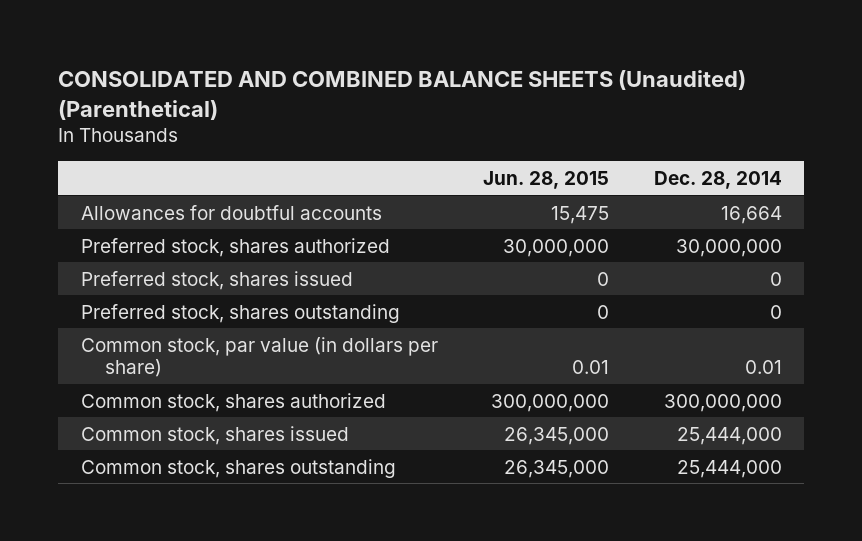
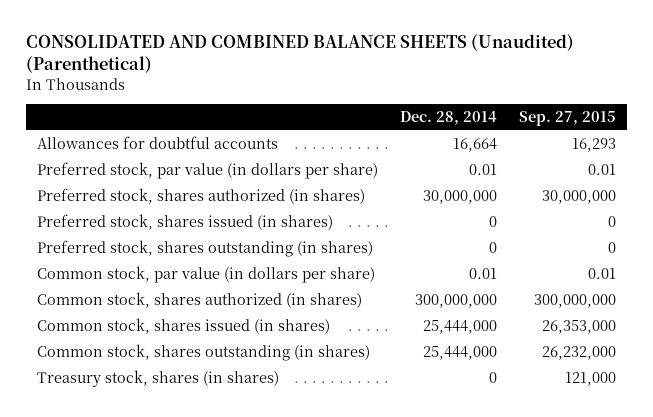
[482,170,609,189] Jun. 28, 2015 -> none
none -> [519,111,617,127] Sep. 27, 2015
none -> [36,162,378,180] Preferred stock, par value (in dollars per share)
[80,237,390,257] Preferred stock, shares authorized -> [36,188,365,205] Preferred stock, shares authorized (in shares)
[80,270,353,290] Preferred stock, shares issued -> [36,214,333,231] Preferred stock, shares issued (in shares)
[80,303,400,323] Preferred stock, shares outstanding -> [36,240,373,258] Preferred stock, shares outstanding (in shares)
[80,392,386,412] Common stock, shares authorized -> [36,292,362,309] Common stock, shares authorized (in shares)
[80,425,349,445] Common stock, shares issued -> [36,318,330,335] Common stock, shares issued (in shares)
[80,458,396,478] Common stock, shares outstanding -> [36,344,370,362] Common stock, shares outstanding (in shares)
none -> [36,370,279,388] Treasury stock, shares (in shares)

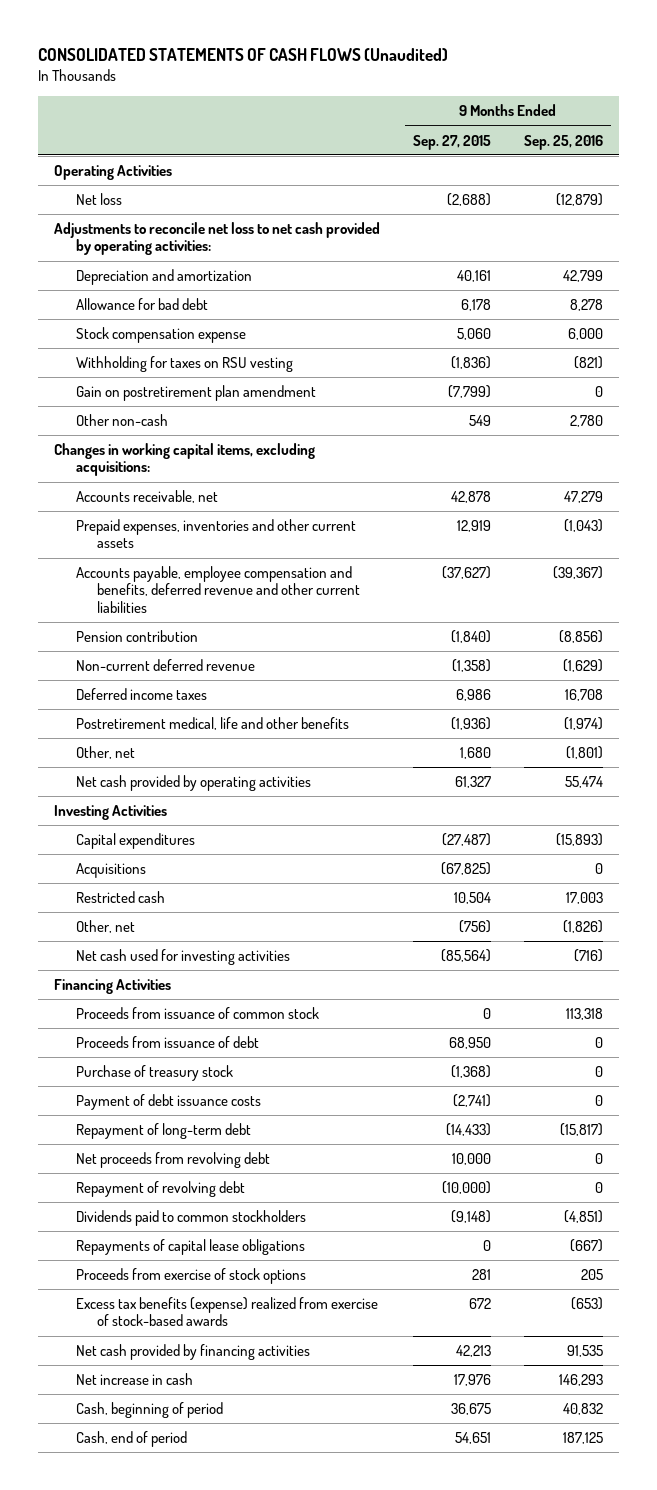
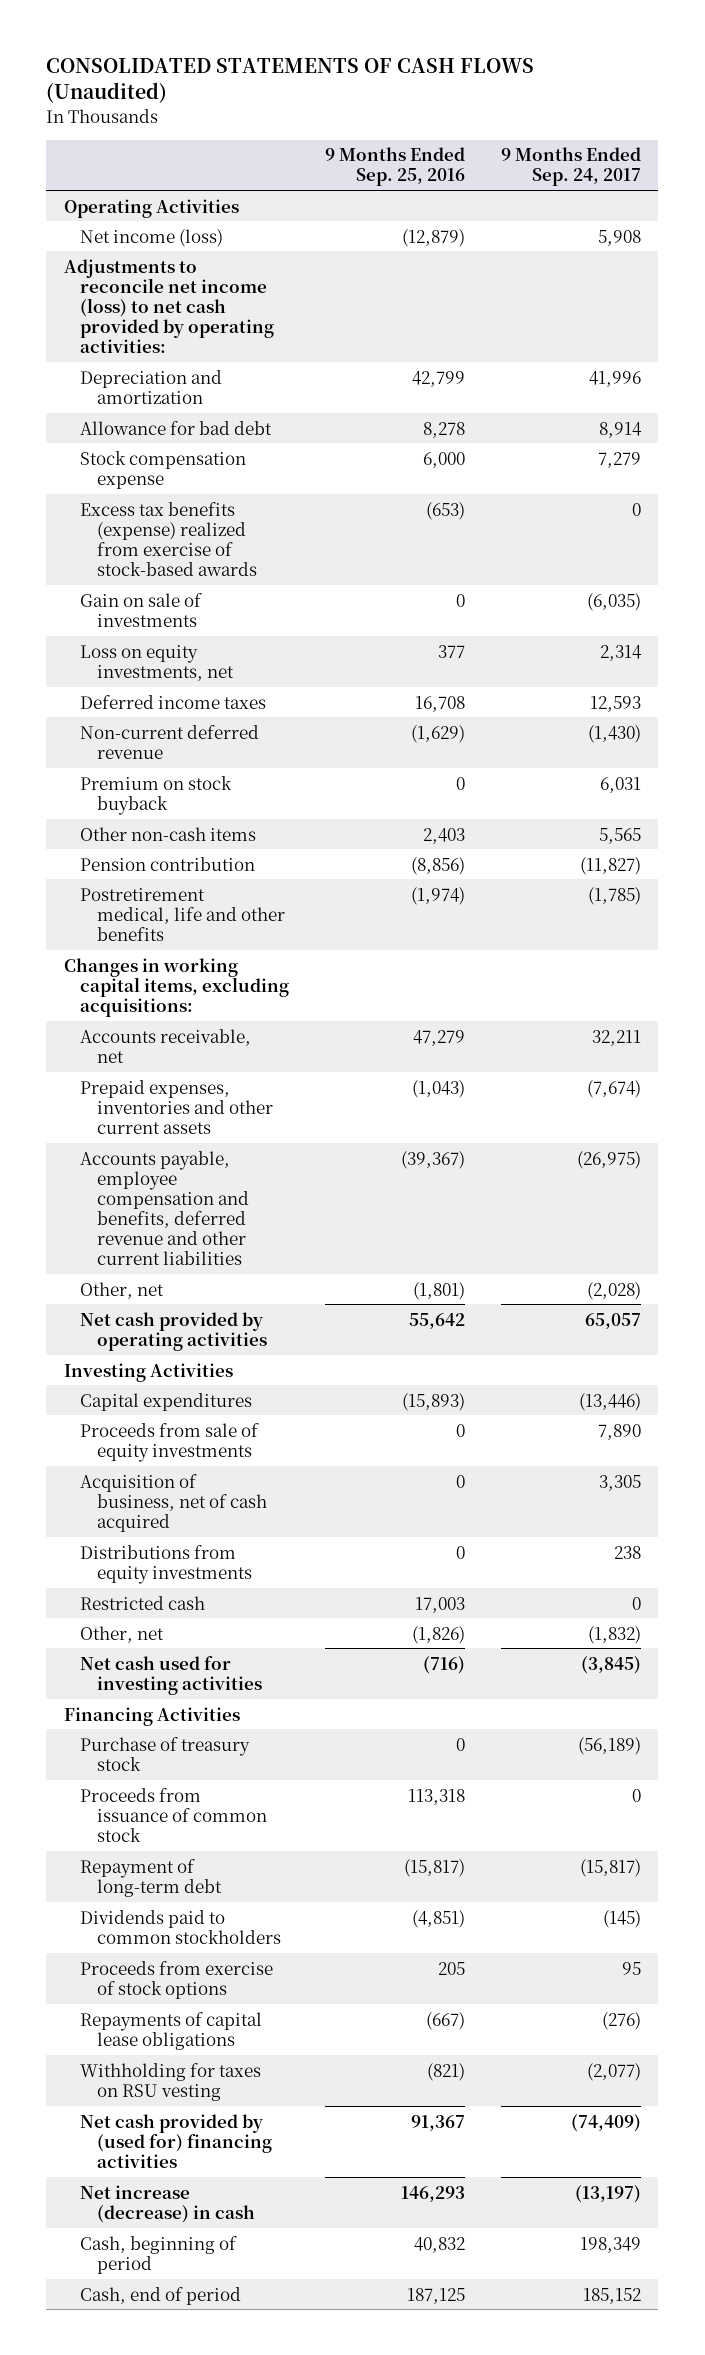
[413,134,492,150] Sep. 27, 2015 -> none
none -> [500,147,641,187] 9 Months Ended Sep. 24, 2017
[75,193,122,206] Net loss -> [80,228,224,247] Net income (loss)
[54,222,381,256] Adjustments to reconcile net loss to net cash provided by operating activities: -> [63,258,275,353] Adjustments to reconcile net income (loss) to net cash provided by operating activities:
[75,385,316,402] Gain on postretirement plan amendment -> none
[75,1297,378,1327] Excess tax benefits (expense) realized from exercise of stock-based awards -> [80,501,257,576] Excess tax benefits (expense) realized from exercise of stock-based awards
none -> [80,592,203,627] Gain on sale of investments
none -> [80,644,234,681] Loss on equity investments, net
[75,688,207,701] Deferred income taxes -> [80,694,267,709] Deferred income taxes
[75,659,255,672] Non-current deferred revenue -> [80,724,260,759] Non-current deferred revenue
none -> [80,775,233,815] Premium on stock buyback
[75,414,168,427] Other non-cash -> [80,826,257,841] Other non-cash items
[569,415,603,428] 2,780 -> [422,827,465,844] 2,403
[75,630,198,643] Pension contribution -> [80,856,256,871] Pension contribution
[75,717,349,731] Postretirement medical, life and other benefits -> [80,887,285,941] Postretirement medical, life and other benefits
[564,776,603,789] 55,474 -> [408,1312,465,1329] 55,642
[75,863,146,879] Acquisitions -> none
none -> [80,1422,260,1462] Proceeds from sale of equity investments
none -> [80,1473,267,1532] Acquisition of business, net of cash acquired
none -> [80,1544,252,1584] Distributions from equity investments
[75,1036,259,1049] Proceeds from issuance of debt -> none
[75,1094,261,1111] Payment of debt issuance costs -> none
[75,1007,319,1020] Proceeds from issuance of common stock -> [80,1787,267,1842] Proceeds from issuance of common stock
[75,1152,270,1169] Net proceeds from revolving debt -> none
[75,1181,245,1198] Repayment of revolving debt -> none
[75,1239,305,1256] Repayments of capital lease obligations -> [80,2011,263,2050] Repayments of capital lease obligations
[75,356,293,373] Withholding for taxes on RSU vesting -> [80,2062,262,2101] Withholding for taxes on RSU vesting
[75,1344,310,1361] Net cash provided by financing activities -> [80,2113,272,2168] Net cash provided by (used for) financing activities
[566,1345,603,1358] 91,535 -> [410,2114,465,2131] 91,367
[75,1373,193,1386] Net increase in cash -> [80,2184,255,2223] Net increase (decrease) in cash

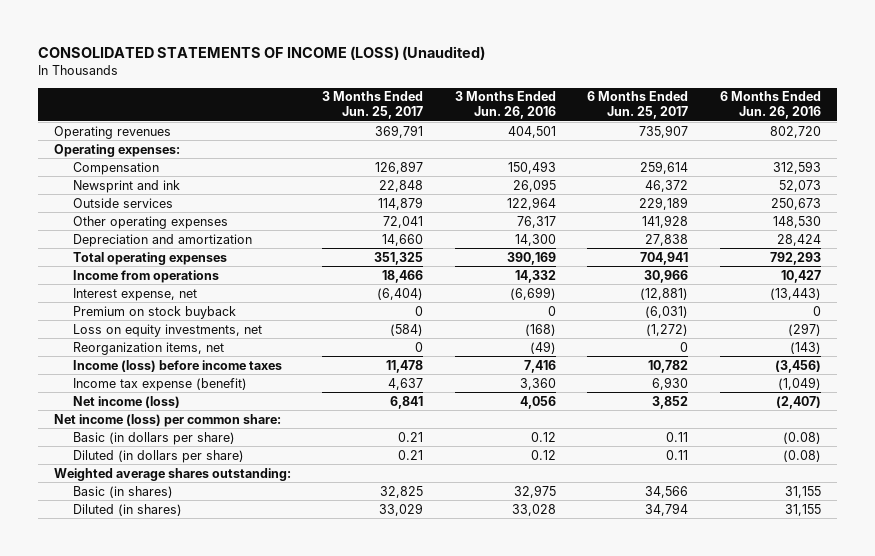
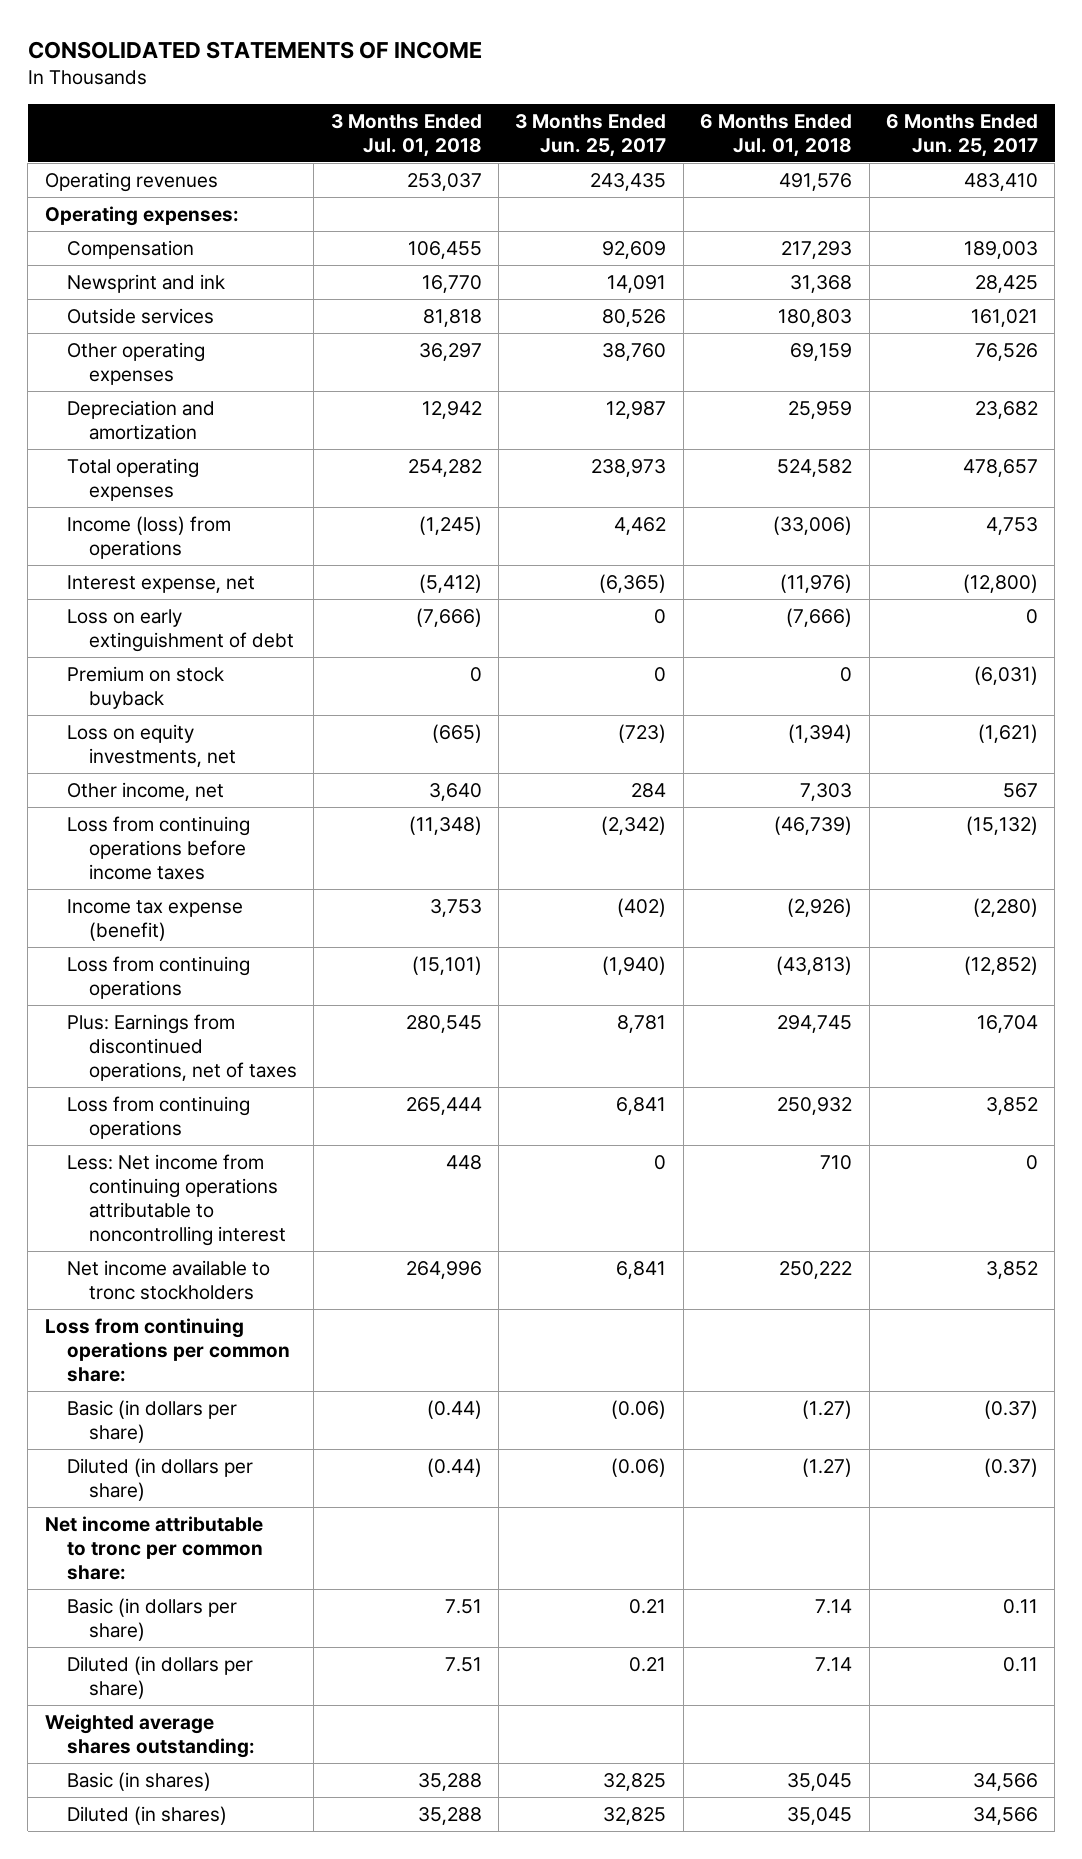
[38,45,486,60] CONSOLIDATED STATEMENTS OF INCOME (LOSS) (Unaudited) -> [27,40,482,59] CONSOLIDATED STATEMENTS OF INCOME
[454,91,556,120] 3 Months Ended Jun. 26, 2016 -> none
[719,91,821,120] 6 Months Ended Jun. 26, 2016 -> none
none -> [330,113,482,157] 3 Months Ended Jul. 01, 2018
none -> [700,113,853,157] 6 Months Ended Jul. 01, 2018
[375,124,424,138] 369,791 -> [590,172,667,191] 243,435
[639,124,689,138] 735,907 -> [963,172,1038,191] 483,410
[375,160,424,174] 126,897 -> [602,240,667,259] 92,609
[640,160,689,174] 259,614 -> [963,240,1038,259] 189,003
[379,179,424,192] 22,848 -> [607,274,667,293] 14,091
[645,179,689,192] 46,372 -> [974,274,1038,293] 28,425
[378,196,424,210] 114,879 -> [602,308,667,327] 80,526
[639,196,689,210] 229,189 -> [970,308,1038,327] 161,021
[383,215,424,228] 72,041 -> [602,342,667,361] 38,760
[642,214,689,228] 141,928 -> [974,342,1038,361] 76,526
[382,233,424,246] 14,660 -> [606,400,667,419] 12,987
[645,233,689,246] 27,838 -> [974,400,1038,419] 23,682
[374,251,424,265] 351,325 -> [591,458,667,477] 238,973
[640,251,689,265] 704,941 -> [962,458,1038,477] 478,657
[73,269,220,283] Income from operations -> [66,515,231,559] Income (loss) from operations
[382,269,424,283] 18,466 -> [614,516,667,535] 4,462
[644,269,689,283] 30,966 -> [985,516,1038,535] 4,753
[377,287,424,300] (6,404) -> [599,573,667,593] (6,365)
[640,287,689,300] (12,881) -> [962,573,1038,593] (12,800)
none -> [66,608,294,652] Loss on early extinguishment of debt
[73,341,225,355] Reorganization items, net -> none
[390,323,424,336] (584) -> [618,723,667,743] (723)
[646,323,689,336] (1,272) -> [977,723,1038,743] (1,621)
none -> [66,781,224,801] Other income, net
[73,359,283,372] Income (loss) before income taxes -> [66,815,250,880] Loss from continuing operations before income taxes
[386,359,424,373] 11,478 -> [601,815,667,835] (2,342)
[648,359,689,373] 10,782 -> [965,815,1038,835] (15,132)
[388,377,424,390] 4,637 -> [617,897,667,917] (402)
[652,376,689,390] 6,930 -> [972,897,1038,917] (2,280)
none -> [66,955,250,999] Loss from continuing operations
none -> [66,1013,297,1081] Plus: Earnings from discontinued operations, net of taxes
none -> [66,1095,250,1139] Loss from continuing operations
none -> [66,1153,286,1246] Less: Net income from continuing operations attributable to noncontrolling interest
[73,395,181,408] Net income (loss) -> [66,1259,270,1300] Net income available to tronc stockholders
none -> [44,1317,290,1382] Loss from continuing operations per common share:
none -> [66,1399,237,1443] Basic (in dollars per share)
none -> [66,1457,253,1501] Diluted (in dollars per share)
[53,413,281,427] Net income (loss) per common share: -> [44,1515,263,1580] Net income attributable to tronc per common share:
[379,502,424,516] 33,029 -> [603,1806,667,1825] 32,825
[645,502,689,516] 34,794 -> [972,1806,1038,1825] 34,566

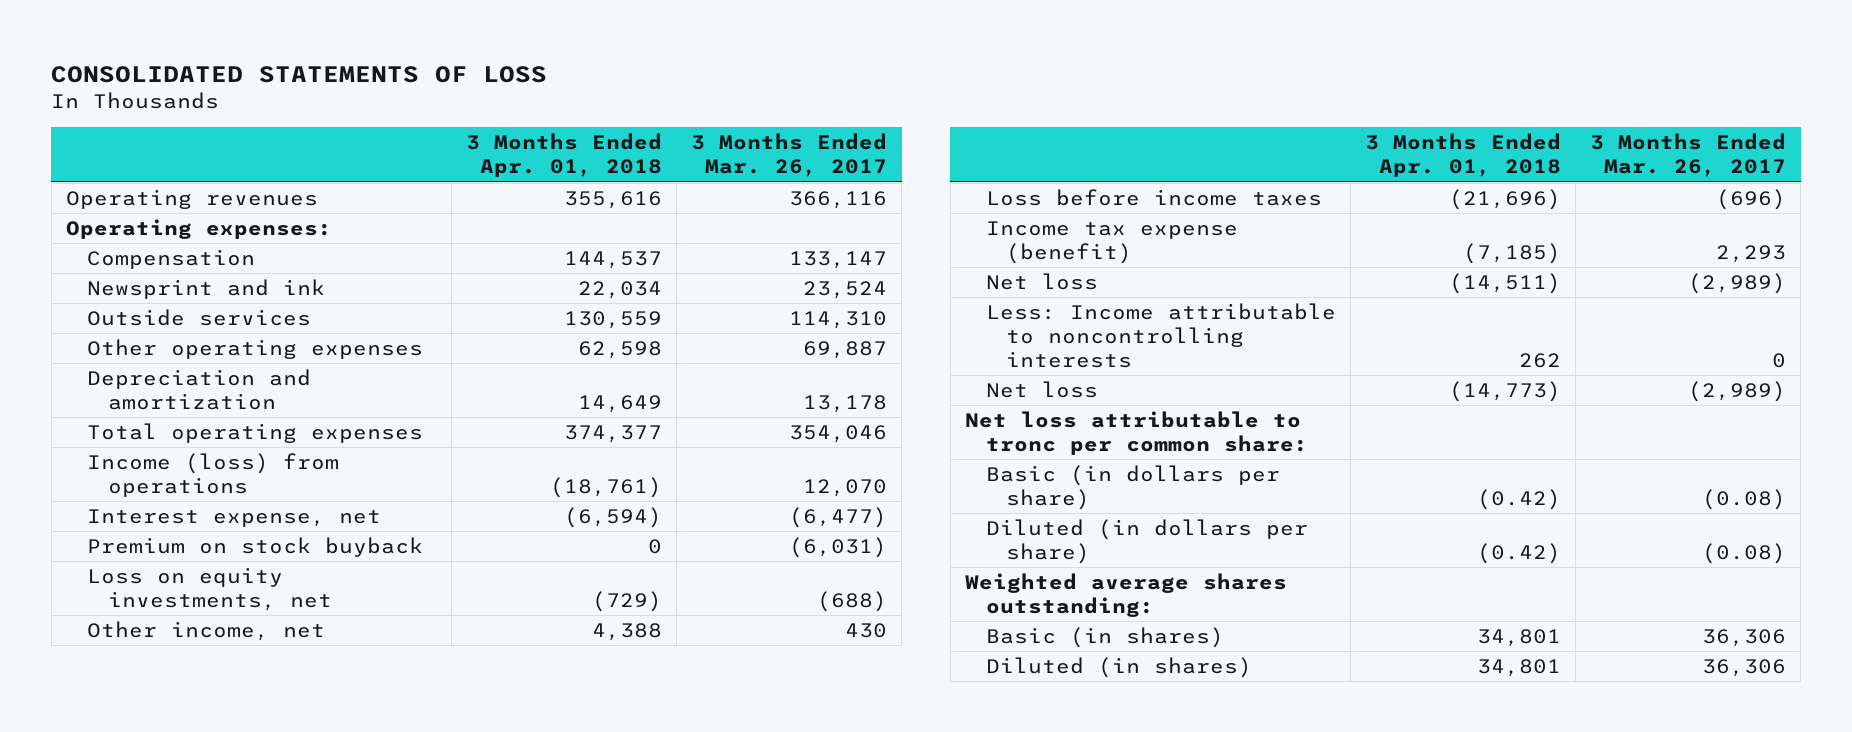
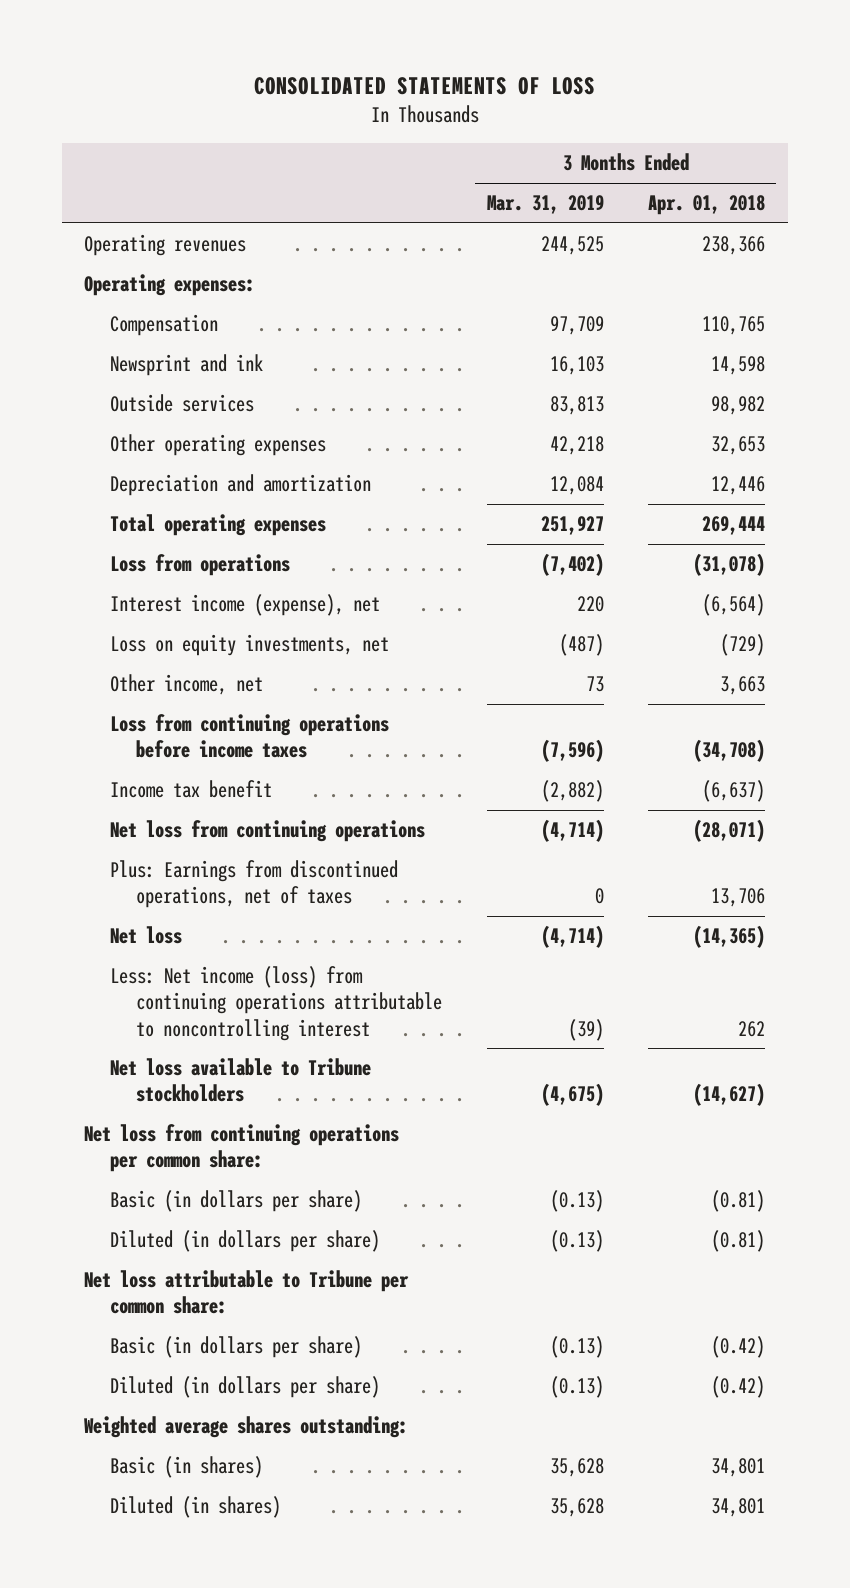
[691,133,888,178] 3 Months Ended Mar. 26, 2017 -> none
none -> [486,195,604,215] Mar. 31, 2019
[563,191,662,210] 355,616 -> [702,236,766,256] 238,366
[86,537,423,558] Premium on stock buyback -> none
[563,251,662,270] 144,537 -> [702,316,766,336] 110,765
[577,281,662,300] 22,034 -> [711,356,766,376] 14,598
[563,311,662,330] 130,559 -> [711,396,766,416] 98,982
[577,341,662,360] 62,598 -> [711,436,766,456] 32,653
[577,394,662,413] 14,649 -> [711,476,766,496] 12,446
[563,425,662,444] 374,377 -> [702,516,766,536] 269,444
[86,453,339,497] Income (loss) from operations -> [110,554,291,577] Loss from operations
[549,476,662,498] (18,761) -> [693,553,766,577] (31,078)
[86,509,381,528] Interest expense, net -> [110,594,381,617] Interest income (expense), net
[563,507,662,529] (6,594) -> [702,594,766,617] (6,564)
[591,623,662,642] 4,388 -> [720,676,766,696] 3,663
[985,189,1322,207] Loss before income taxes -> [110,714,390,759] Loss from continuing operations before income taxes
[1448,189,1561,211] (21,696) -> [693,739,766,763] (34,708)
[985,221,1238,264] Income tax expense (benefit) -> [110,780,273,799] Income tax benefit
[1462,242,1561,264] (7,185) -> [702,780,766,803] (6,637)
none -> [110,820,426,843] Net loss from continuing operations
none -> [110,860,399,909] Plus: Earnings from discontinued operations, net of taxes
[1448,273,1561,295] (14,511) -> [693,925,766,949] (14,365)
[985,303,1336,368] Less: Income attributable to noncontrolling interests -> [110,966,442,1041] Less: Net income (loss) from continuing operations attributable to noncontrolling interest
[985,381,1098,399] Net loss -> [110,1058,372,1103] Net loss available to Tribune stockholders
[1448,381,1561,403] (14,773) -> [693,1083,766,1107] (14,627)
none -> [84,1124,400,1173] Net loss from continuing operations per common share:
none -> [110,1190,363,1213] Basic (in dollars per share)
none -> [110,1230,381,1253] Diluted (in dollars per share)
[964,411,1308,455] Net loss attributable to tronc per common share: -> [84,1270,410,1315] Net loss attributable to Tribune per common share:

